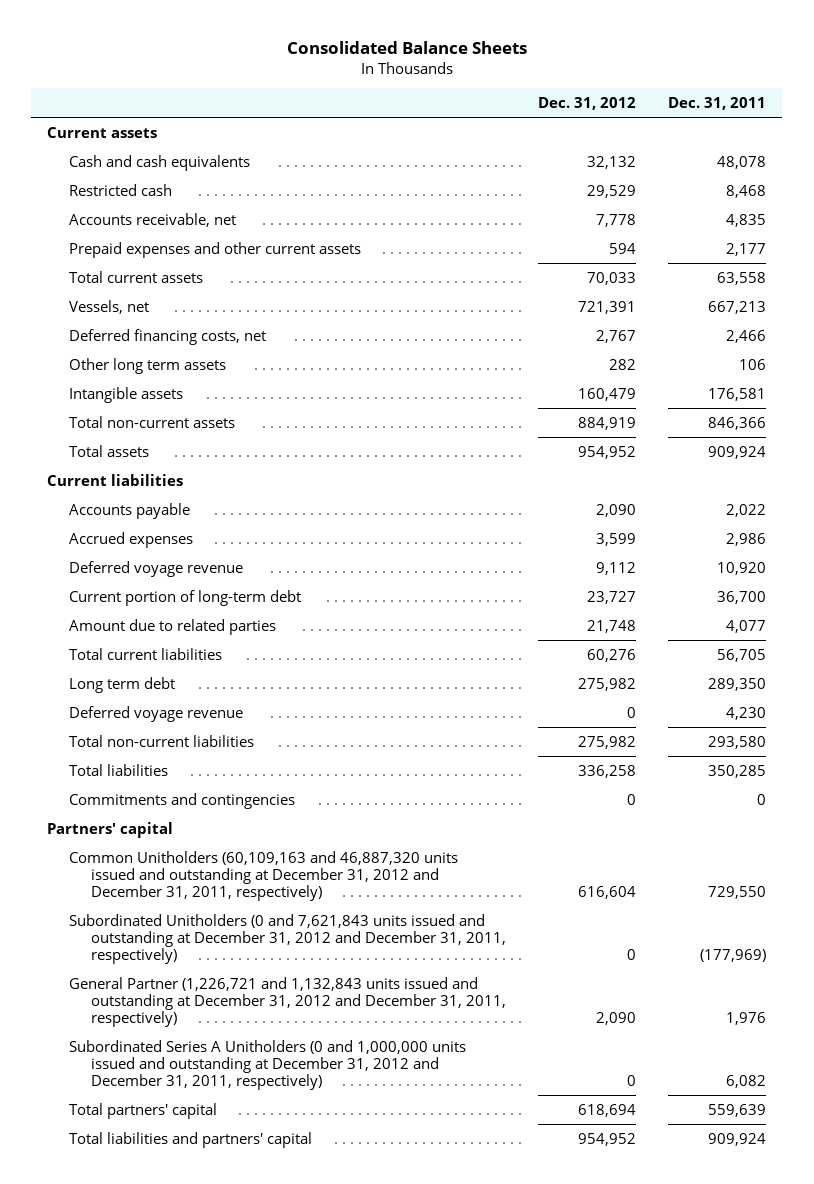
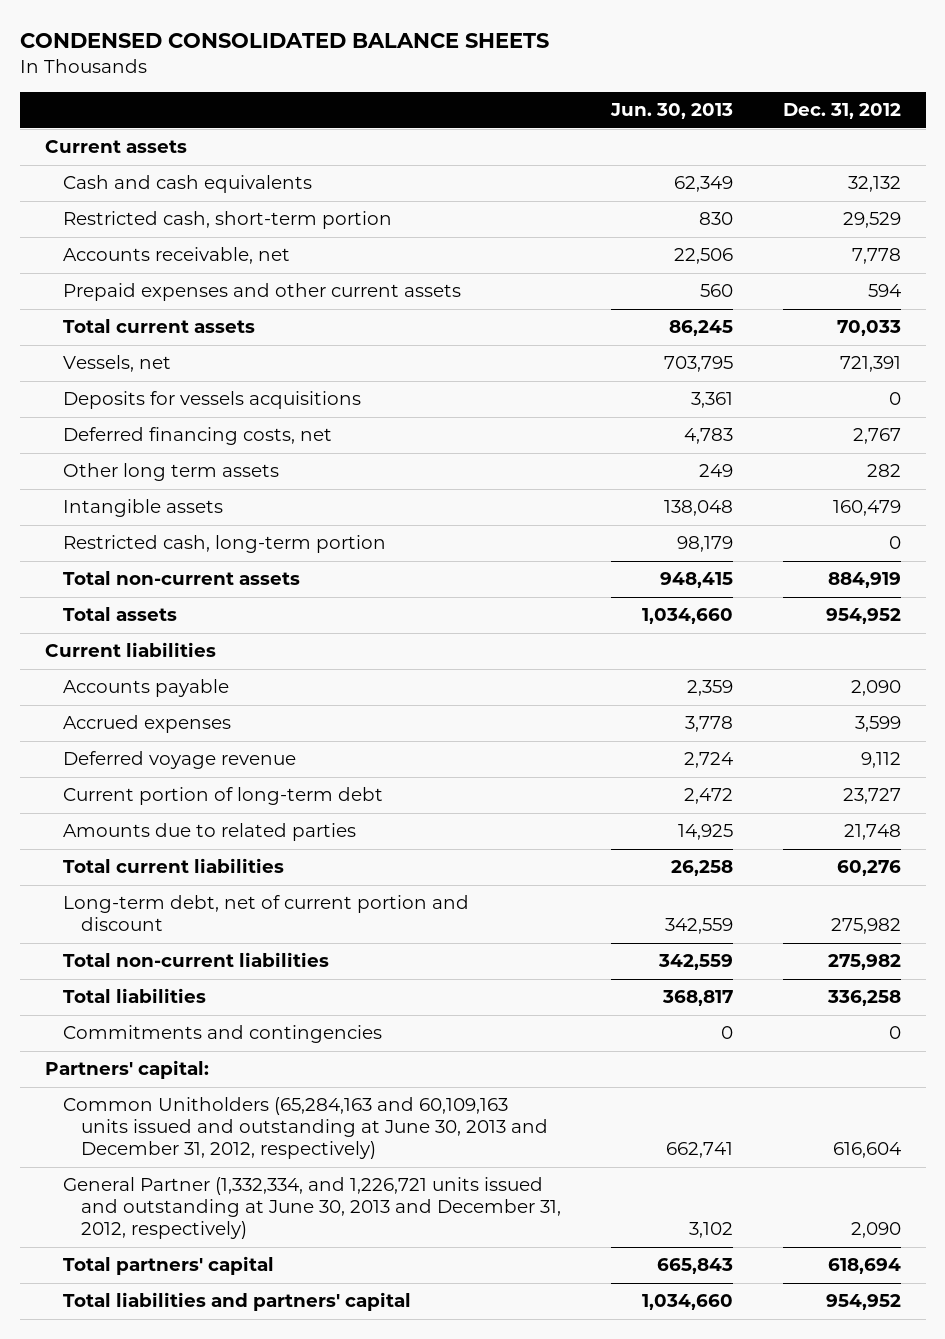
[286,41,527,55] Consolidated Balance Sheets -> [19,33,549,49] CONDENSED CONSOLIDATED BALANCE SHEETS
[668,96,767,110] Dec. 31, 2011 -> none
none -> [609,103,733,120] Jun. 30, 2013
[69,183,173,196] Restricted cash -> [62,211,392,230] Restricted cash, short-term portion
none -> [62,391,361,410] Deposits for vessels acquisitions
none -> [62,535,386,554] Restricted cash, long-term portion
[69,618,277,635] Amount due to related parties -> [62,823,356,842] Amounts due to related parties
[69,705,244,722] Deferred voyage revenue -> none
[69,676,176,693] Long term debt -> [62,895,469,932] Long-term debt, net of current portion and discount
[69,913,506,965] Subordinated Unitholders (0 and 7,621,843 units issued and outstanding at December 31, 2012 and December 31, 2011, respectively) -> none
[69,1039,467,1091] Subordinated Series A Unitholders (0 and 1,000,000 units issued and outstanding at December 31, 2012 and December 31, 2011, respectively) -> none
[47,821,174,838] Partners' capital -> [44,1060,209,1080] Partners' capital:
[69,850,459,902] Common Unitholders (60,109,163 and 46,887,320 units issued and outstanding at December 31, 2012 and December 31, 2011, respectively) -> [62,1097,549,1160] Common Unitholders (65,284,163 and 60,109,163 units issued and outstanding at June 30, 2013 and December 31, 2012, respectively)
[69,976,506,1028] General Partner (1,226,721 and 1,132,843 units issued and outstanding at December 31, 2012 and December 31, 2011, respectively) -> [62,1177,562,1240] General Partner (1,332,334, and 1,226,721 units issued and outstanding at June 30, 2013 and December 31, 2012, respectively)

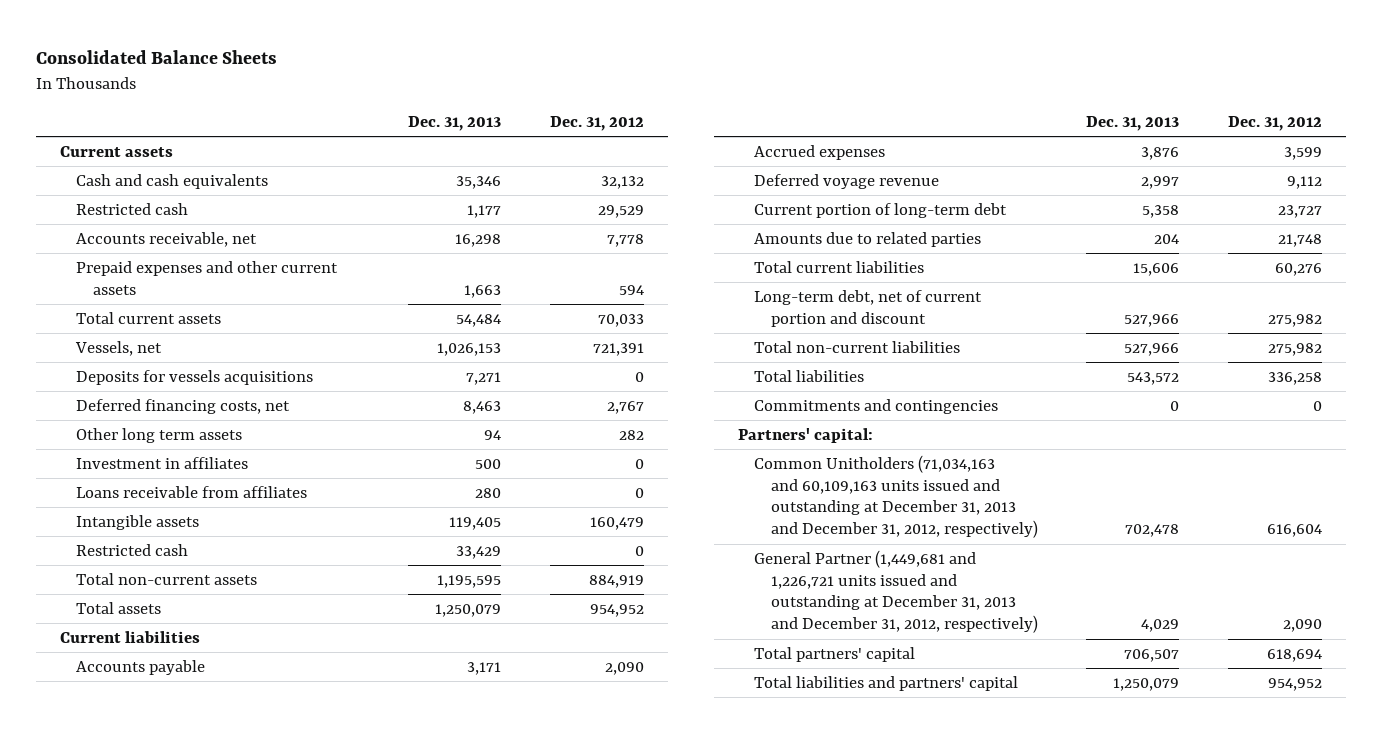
[19,33,549,49] CONDENSED CONSOLIDATED BALANCE SHEETS -> [35,49,277,64] Consolidated Balance Sheets
[609,103,733,120] Jun. 30, 2013 -> none
none -> [408,115,502,131] Dec. 31, 2013
[62,211,392,230] Restricted cash, short-term portion -> [76,202,189,215] Restricted cash
none -> [76,456,249,469] Investment in affiliates
none -> [76,485,308,498] Loans receivable from affiliates
[62,535,386,554] Restricted cash, long-term portion -> [76,543,189,556] Restricted cash
[62,1097,549,1160] Common Unitholders (65,284,163 and 60,109,163 units issued and outstanding at June 30, 2013 and December 31, 2012, respectively) -> [754,454,1038,539] Common Unitholders (71,034,163 and 60,109,163 units issued and outstanding at December 31, 2013 and December 31, 2012, respectively)
[62,1177,562,1240] General Partner (1,332,334, and 1,226,721 units issued and outstanding at June 30, 2013 and December 31, 2012, respectively) -> [754,549,1038,634] General Partner (1,449,681 and 1,226,721 units issued and outstanding at December 31, 2013 and December 31, 2012, respectively)

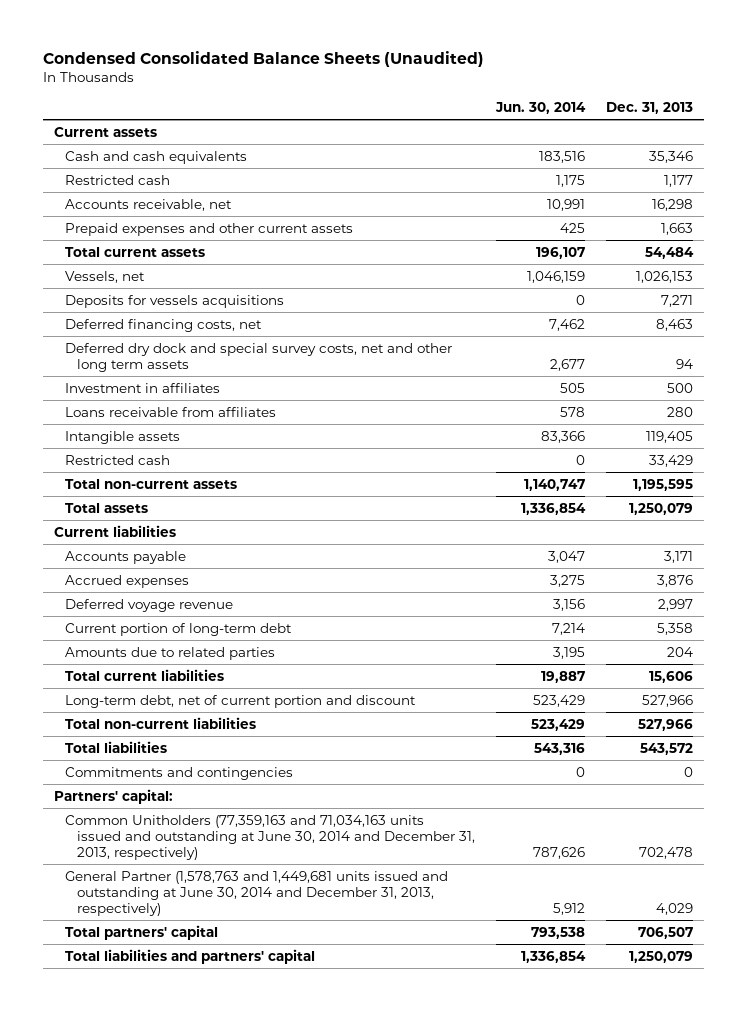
[35,49,277,64] Consolidated Balance Sheets -> [43,50,485,67] Condensed Consolidated Balance Sheets (Unaudited)
[549,115,644,131] Dec. 31, 2012 -> none
none -> [495,101,587,114] Jun. 30, 2014
[76,427,243,443] Other long term assets -> none
none -> [65,342,453,372] Deferred dry dock and special survey costs, net and other long term assets
[754,454,1038,539] Common Unitholders (71,034,163 and 60,109,163 units issued and outstanding at December 31, 2013 and December 31, 2012, respectively) -> [65,814,476,860] Common Unitholders (77,359,163 and 71,034,163 units issued and outstanding at June 30, 2014 and December 31, 2013, respectively)
[754,549,1038,634] General Partner (1,449,681 and 1,226,721 units issued and outstanding at December 31, 2013 and December 31, 2012, respectively) -> [65,870,449,916] General Partner (1,578,763 and 1,449,681 units issued and outstanding at June 30, 2014 and December 31, 2013, respectively)

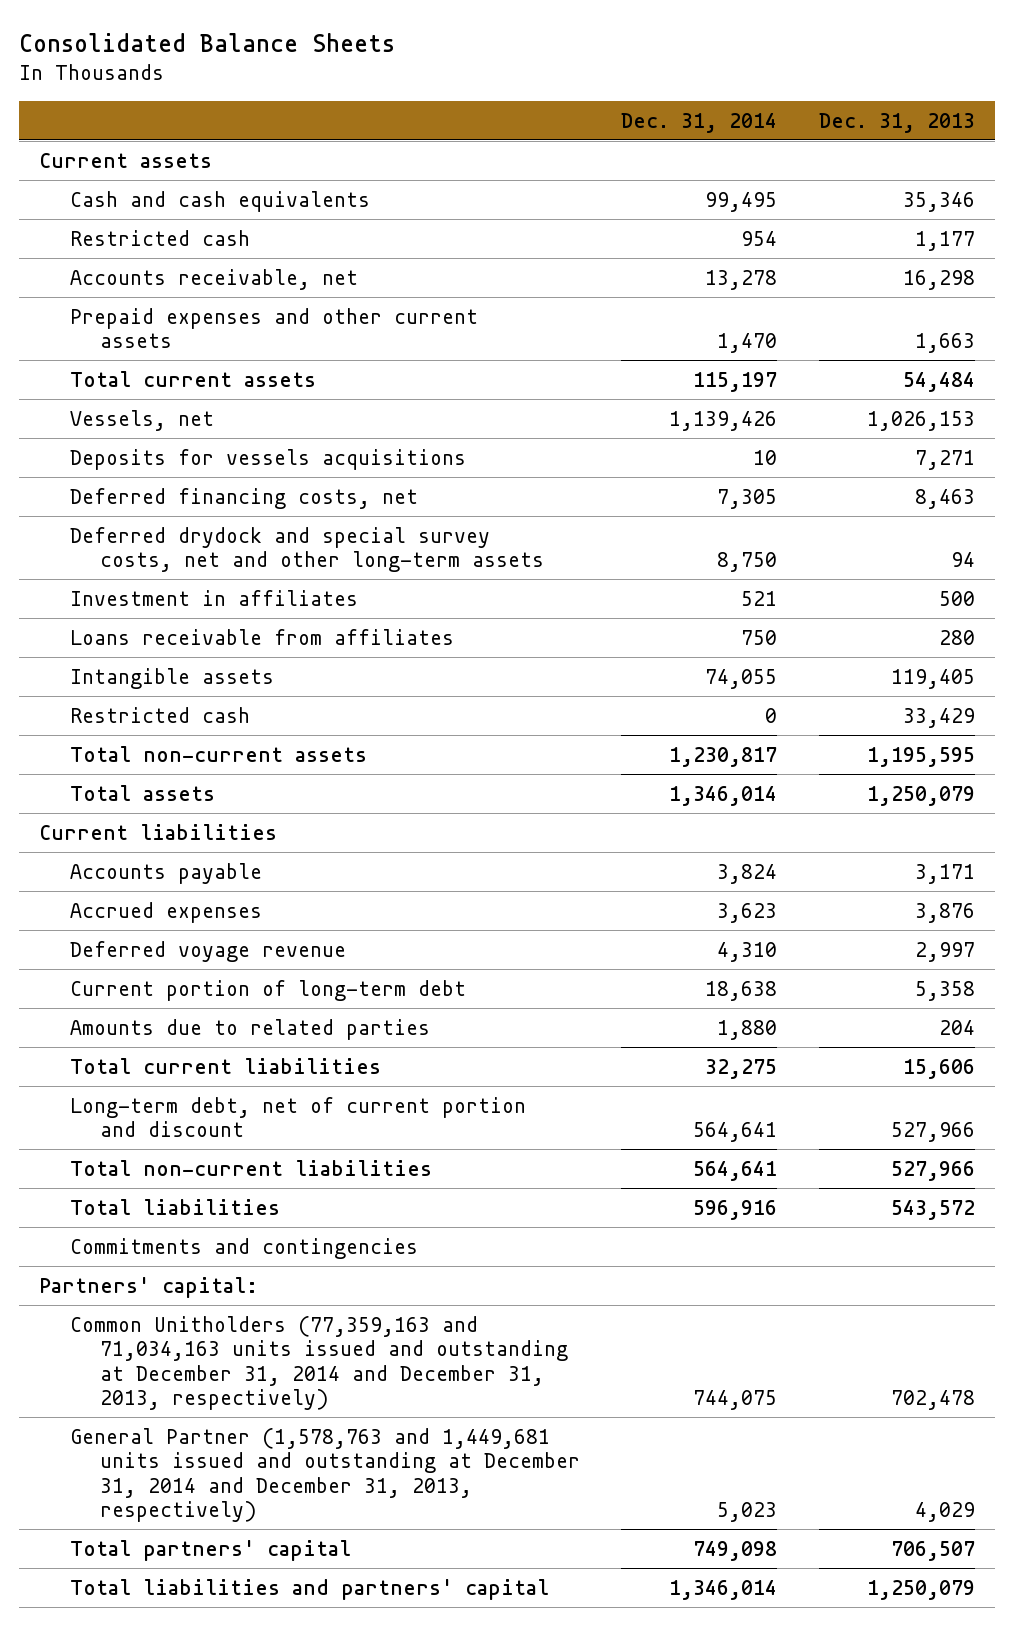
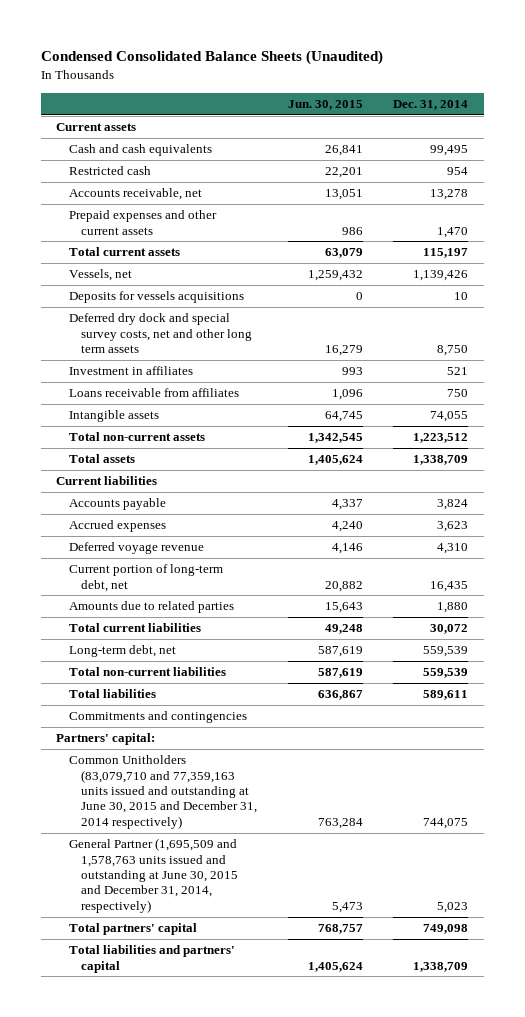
[18,32,395,52] Consolidated Balance Sheets -> [40,50,383,66] Condensed Consolidated Balance Sheets (Unaudited)
[818,112,975,133] Dec. 31, 2013 -> none
none -> [287,99,363,110] Jun. 30, 2015
[69,487,418,509] Deferred financing costs, net -> none
[69,526,545,573] Deferred drydock and special survey costs, net and other long-term assets -> [68,313,253,354] Deferred dry dock and special survey costs, net and other long term assets
[69,706,250,723] Restricted cash -> none
[669,746,778,767] 1,230,817 -> [413,433,469,444] 1,223,512
[669,785,778,806] 1,346,014 -> [413,455,469,466] 1,338,709
[69,979,466,1001] Current portion of long-term debt -> [68,564,223,592] Current portion of long-term debt, net
[705,980,778,1001] 18,638 -> [430,580,469,592] 16,435
[705,1058,778,1079] 32,275 -> [430,624,469,635] 30,072
[69,1096,526,1138] Long-term debt, net of current portion and discount -> [68,645,176,658] Long-term debt, net
[693,1122,778,1143] 564,641 -> [423,646,469,658] 559,539
[693,1160,778,1181] 564,641 -> [423,668,469,679] 559,539
[693,1199,778,1220] 596,916 -> [423,690,469,701] 589,611
[69,1315,569,1411] Common Unitholders (77,359,163 and 71,034,163 units issued and outstanding at December 31, 2014 and December 31, 2013, respectively) -> [68,755,258,829] Common Unitholders (83,079,710 and 77,359,163 units issued and outstanding at June 30, 2015 and December 31, 2014 respectively)
[69,1427,581,1523] General Partner (1,578,763 and 1,449,681 units issued and outstanding at December 31, 2014 and December 31, 2013, respectively) -> [68,838,239,913] General Partner (1,695,509 and 1,578,763 units issued and outstanding at June 30, 2015 and December 31, 2014, respectively)
[669,1579,778,1600] 1,346,014 -> [413,961,469,972] 1,338,709

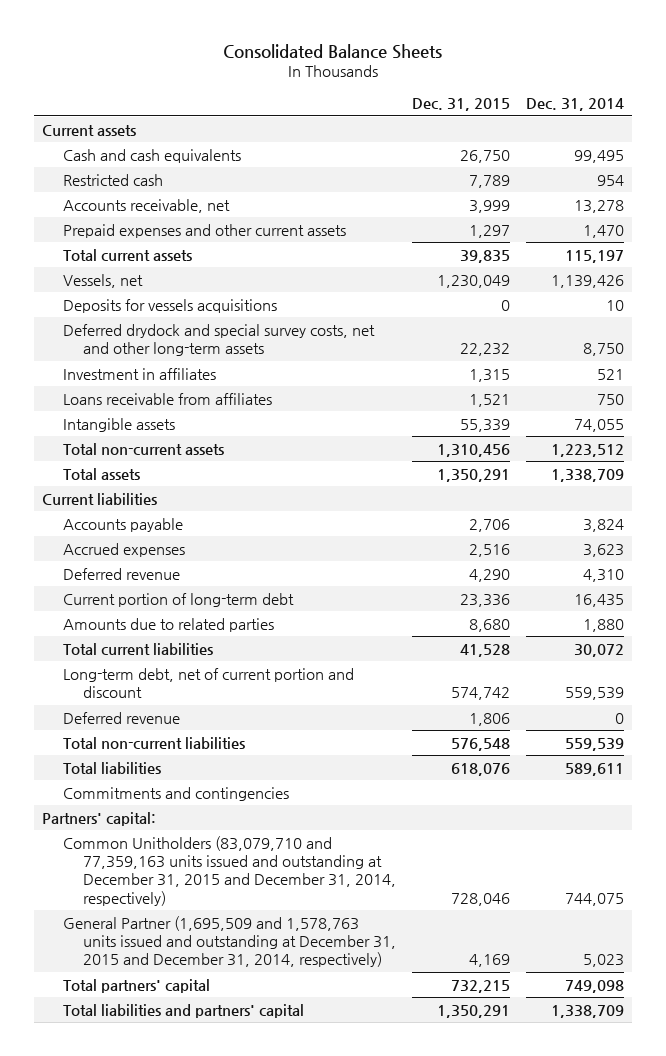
[40,50,383,66] Condensed Consolidated Balance Sheets (Unaudited) -> [222,43,442,59] Consolidated Balance Sheets
[287,99,363,110] Jun. 30, 2015 -> none
none -> [412,98,511,112] Dec. 31, 2015
[68,313,253,354] Deferred dry dock and special survey costs, net and other long term assets -> [62,323,375,357] Deferred drydock and special survey costs, net and other long-term assets
[68,542,204,555] Deferred voyage revenue -> [62,567,180,580] Deferred revenue
[68,564,223,592] Current portion of long-term debt, net -> [62,592,294,607] Current portion of long-term debt
[68,645,176,658] Long-term debt, net -> [62,667,354,699] Long-term debt, net of current portion and discount
none -> [62,711,180,724] Deferred revenue
[68,755,258,829] Common Unitholders (83,079,710 and 77,359,163 units issued and outstanding at June 30, 2015 and December 31, 2014 respectively) -> [62,835,397,906] Common Unitholders (83,079,710 and 77,359,163 units issued and outstanding at December 31, 2015 and December 31, 2014, respectively)
[68,838,239,913] General Partner (1,695,509 and 1,578,763 units issued and outstanding at June 30, 2015 and December 31, 2014, respectively) -> [62,915,397,968] General Partner (1,695,509 and 1,578,763 units issued and outstanding at December 31, 2015 and December 31, 2014, respectively)

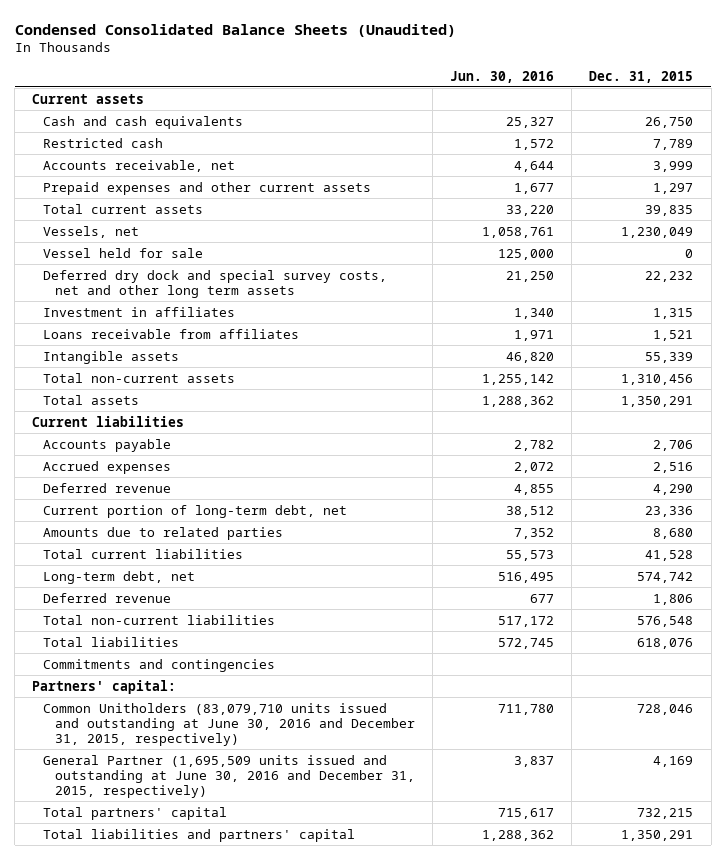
[222,43,442,59] Consolidated Balance Sheets -> [14,23,456,37] Condensed Consolidated Balance Sheets (Unaudited)
[525,98,624,112] Dec. 31, 2014 -> none
none -> [450,70,555,83] Jun. 30, 2016
[62,298,277,313] Deposits for vessels acquisitions -> none
none -> [43,247,204,258] Vessel held for sale
[62,323,375,357] Deferred drydock and special survey costs, net and other long-term assets -> [43,269,388,298] Deferred dry dock and special survey costs, net and other long term assets
[62,592,294,607] Current portion of long-term debt -> [43,504,348,518] Current portion of long-term debt, net
[62,667,354,699] Long-term debt, net of current portion and discount -> [43,570,196,584] Long-term debt, net
[62,835,397,906] Common Unitholders (83,079,710 and 77,359,163 units issued and outstanding at December 31, 2015 and December 31, 2014, respectively) -> [43,702,415,746] Common Unitholders (83,079,710 units issued and outstanding at June 30, 2016 and December 31, 2015, respectively)
[62,915,397,968] General Partner (1,695,509 and 1,578,763 units issued and outstanding at December 31, 2015 and December 31, 2014, respectively) -> [43,754,415,798] General Partner (1,695,509 units issued and outstanding at June 30, 2016 and December 31, 2015, respectively)

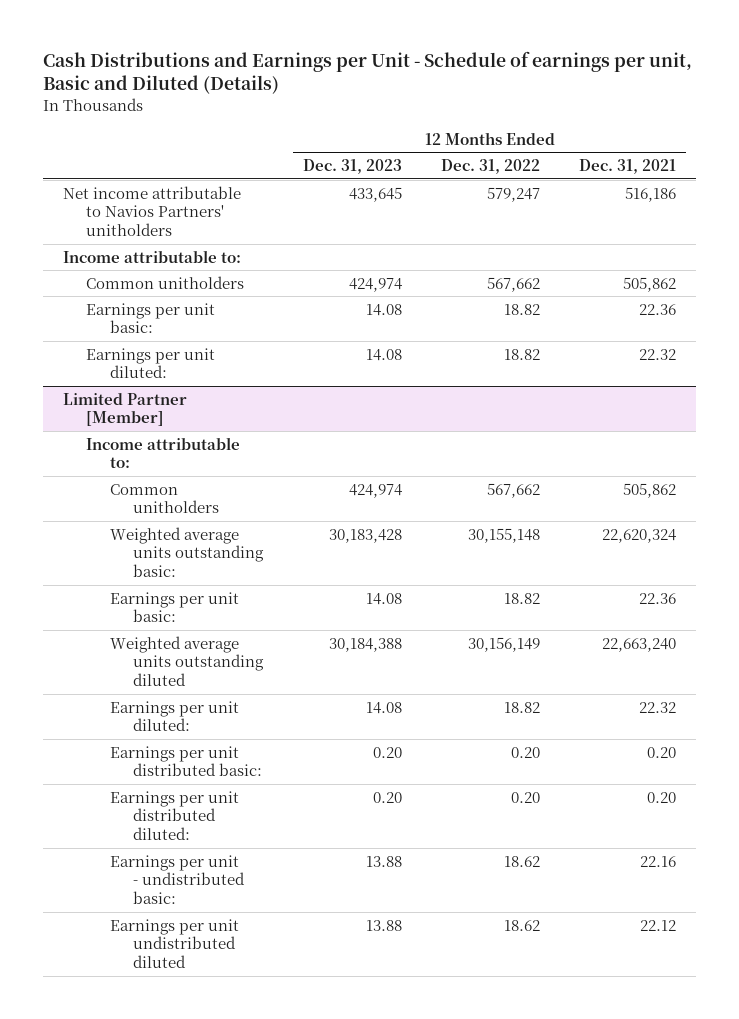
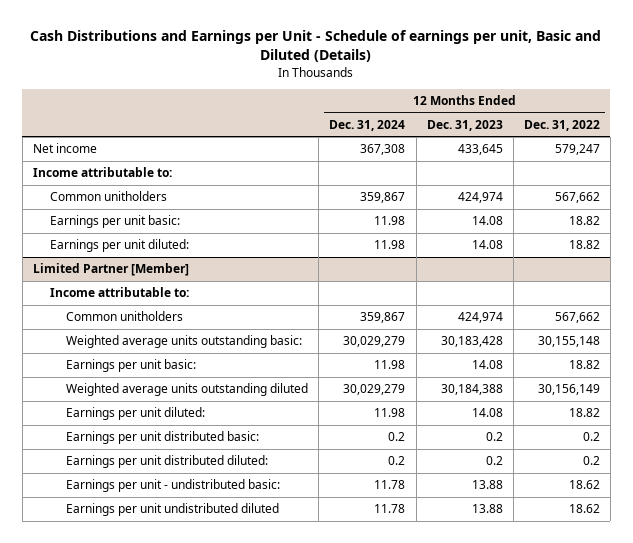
[579,159,677,175] Dec. 31, 2021 -> none
none -> [329,119,406,131] Dec. 31, 2024
[63,185,242,237] Net income attributable to Navios Partners' unitholders -> [32,143,97,154] Net income
[372,746,402,758] 0.20 -> [485,432,503,442] 0.2
[511,746,541,758] 0.20 -> [582,432,600,442] 0.2
[372,791,402,803] 0.20 -> [485,456,503,466] 0.2
[511,791,541,803] 0.20 -> [582,456,600,466] 0.2

